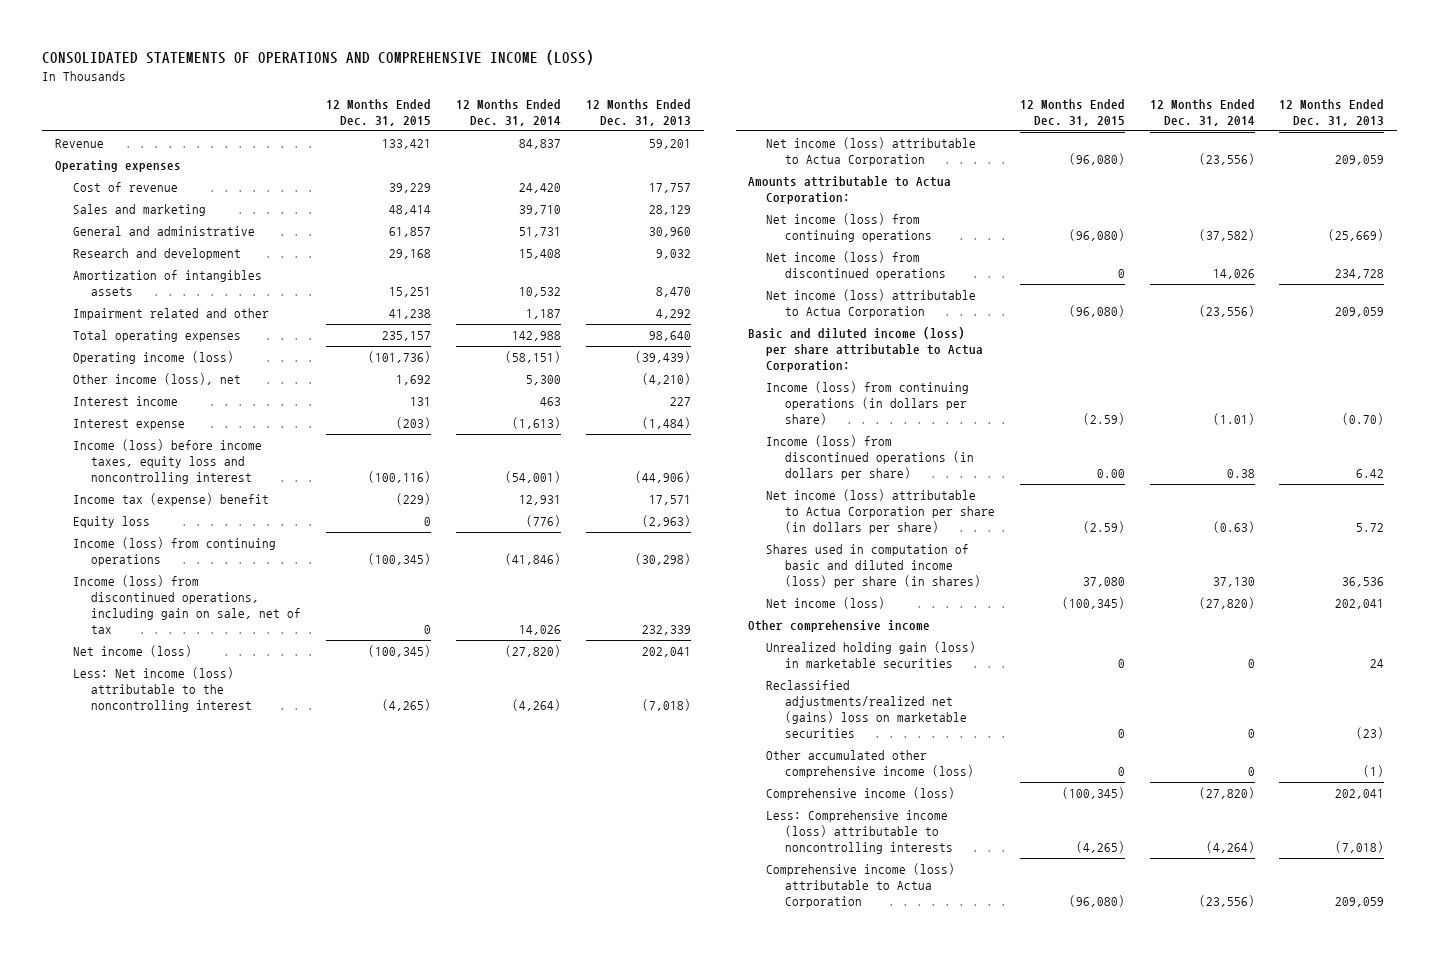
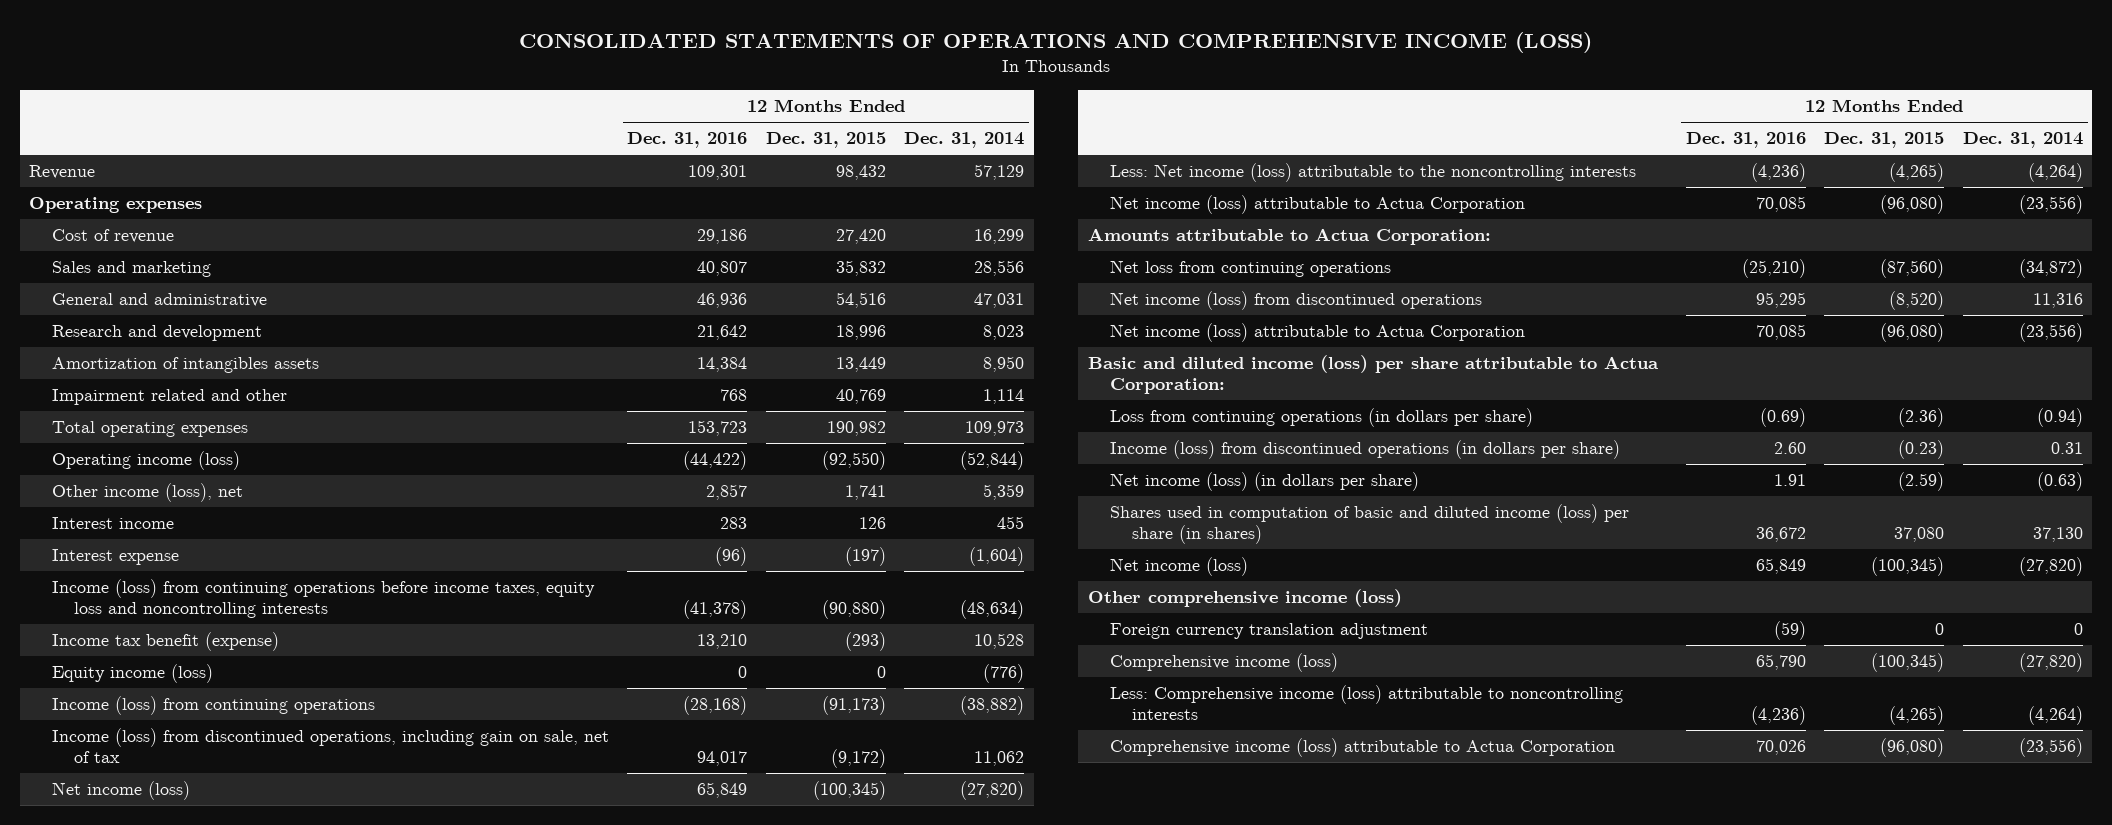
[586,98,692,126] 12 Months Ended Dec. 31, 2013 -> none
none -> [627,132,748,149] Dec. 31, 2016
[382,139,432,150] 133,421 -> [835,165,886,181] 98,432
[519,139,562,150] 84,837 -> [974,164,1025,181] 57,129
[389,183,432,194] 39,229 -> [835,229,886,245] 27,420
[519,183,562,194] 24,420 -> [974,229,1025,245] 16,299
[389,205,432,216] 48,414 -> [835,260,886,277] 35,832
[519,205,562,216] 39,710 -> [974,260,1025,277] 28,556
[389,227,432,238] 61,857 -> [835,292,886,309] 54,516
[519,227,562,238] 51,731 -> [974,293,1025,309] 47,031
[389,249,432,260] 29,168 -> [835,325,886,341] 18,996
[519,249,562,260] 15,408 -> [983,325,1025,341] 8,023
[389,286,432,297] 15,251 -> [835,357,886,373] 13,449
[519,286,562,297] 10,532 -> [983,356,1025,373] 8,950
[389,309,432,320] 41,238 -> [835,389,886,405] 40,769
[526,309,562,320] 1,187 -> [983,389,1025,405] 1,114
[382,331,432,342] 235,157 -> [826,421,886,437] 190,982
[512,331,562,342] 142,988 -> [965,421,1025,437] 109,973
[368,351,432,364] (101,736) -> [821,451,886,471] (92,550)
[505,351,562,364] (58,151) -> [960,451,1025,471] (52,844)
[396,375,432,386] 1,692 -> [844,485,886,501] 1,741
[526,375,562,386] 5,300 -> [983,484,1025,501] 5,359
[410,397,432,407] 131 -> [858,517,886,530] 126
[540,397,562,407] 463 -> [997,516,1025,530] 455
[396,417,432,430] (203) -> [844,547,886,567] (197)
[512,417,562,430] (1,613) -> [969,547,1025,567] (1,604)
[73,439,263,484] Income (loss) before income taxes, equity loss and noncontrolling interest -> [51,579,595,619] Income (loss) from continuing operations before income taxes, equity loss and noncontrolling interests
[368,470,432,483] (100,116) -> [821,600,886,620] (90,880)
[505,470,562,483] (54,001) -> [960,600,1025,620] (48,634)
[73,493,270,507] Income tax (expense) benefit -> [51,632,279,652] Income tax benefit (expense)
[396,493,432,506] (229) -> [844,632,886,652] (293)
[519,495,562,506] 12,931 -> [974,633,1025,650] 10,528
[73,516,151,529] Equity loss -> [51,664,213,684] Equity income (loss)
[368,552,432,565] (100,345) -> [821,696,886,716] (91,173)
[505,552,562,565] (41,846) -> [960,696,1025,716] (38,882)
[424,624,432,634] 0 -> [830,749,886,769] (9,172)
[519,624,562,635] 14,026 -> [974,751,1025,767] 11,062
[73,667,253,712] Less: Net income (loss) attributable to the noncontrolling interest -> [1110,163,1637,183] Less: Net income (loss) attributable to the noncontrolling interests
[766,213,932,242] Net income (loss) from continuing operations -> [1110,260,1392,278] Net loss from continuing operations
[1068,228,1125,241] (96,080) -> [1880,259,1945,279] (87,560)
[1198,228,1255,241] (37,582) -> [2018,259,2083,279] (34,872)
[1117,268,1125,278] 0 -> [1889,291,1945,311] (8,520)
[1212,268,1255,279] 14,026 -> [2032,293,2083,309] 11,316
[766,381,970,425] Income (loss) from continuing operations (in dollars per share) -> [1110,408,1534,428] Loss from continuing operations (in dollars per share)
[1082,412,1125,425] (2.59) -> [1898,408,1945,428] (2.36)
[1212,412,1255,425] (1.01) -> [2036,408,2083,428] (0.94)
[1096,468,1125,478] 0.00 -> [1898,440,1945,460] (0.23)
[1226,468,1255,478] 0.38 -> [2050,442,2083,455] 0.31
[766,489,995,534] Net income (loss) attributable to Actua Corporation per share (in dollars per share) -> [1110,472,1420,492] Net income (loss) (in dollars per share)
[766,641,977,668] Unrealized holding gain (loss) in marketable securities -> none
[766,680,967,738] Reclassified adjustments/realized net (gains) loss on marketable securities -> none
[766,750,974,778] Other accumulated other comprehensive income (loss) -> none
[748,620,931,633] Other comprehensive income -> [1087,589,1402,608] Other comprehensive income (loss)
none -> [1110,623,1429,640] Foreign currency translation adjustment

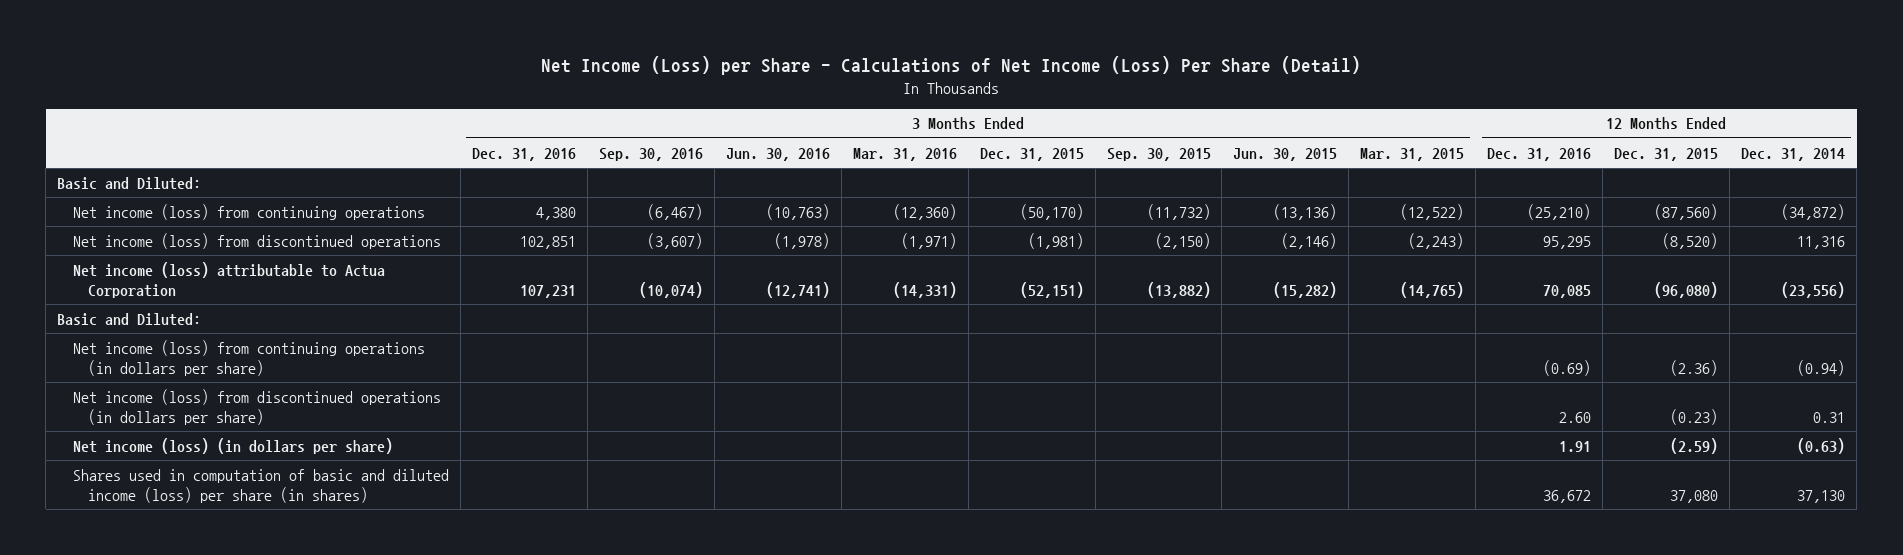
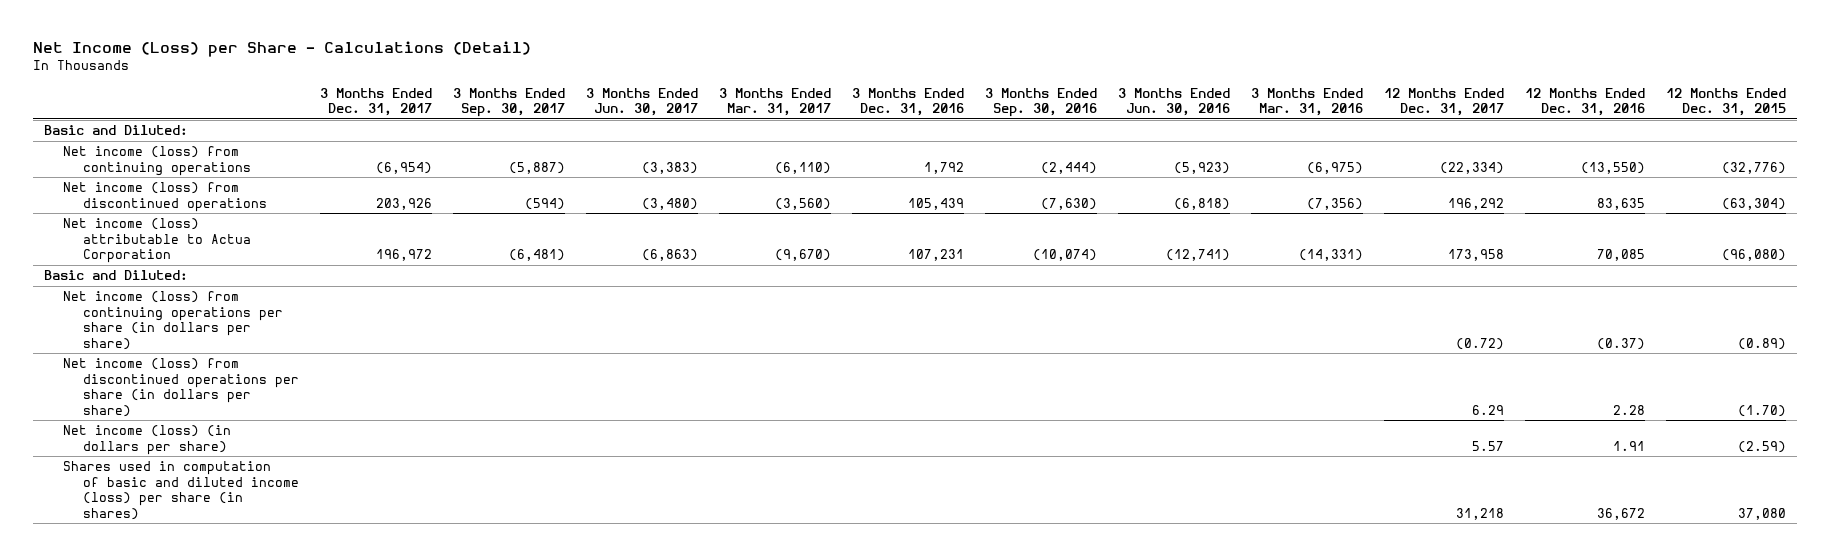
[541,55,1362,75] Net Income (Loss) per Share - Calculations of Net Income (Loss) Per Share (Detail) -> [33,40,532,57] Net Income (Loss) per Share - Calculations (Detail)
[979,147,1084,161] Dec. 31, 2015 -> none
[1106,147,1211,161] Sep. 30, 2015 -> none
[1233,147,1338,161] Jun. 30, 2015 -> none
[1360,147,1465,161] Mar. 31, 2015 -> none
[1741,147,1846,161] Dec. 31, 2014 -> none
none -> [319,87,432,117] 3 Months Ended Dec. 31, 2017
none -> [452,87,565,118] 3 Months Ended Sep. 30, 2017
none -> [585,87,698,117] 3 Months Ended Jun. 30, 2017
none -> [718,87,831,117] 3 Months Ended Mar. 31, 2017
none -> [1384,87,1505,117] 12 Months Ended Dec. 31, 2017
[535,206,576,220] 4,380 -> [923,161,964,174] 1,792
[646,203,703,220] (6,467) -> [1040,161,1097,174] (2,444)
[765,203,830,220] (10,763) -> [1174,161,1231,174] (5,923)
[892,203,957,220] (12,360) -> [1307,161,1364,174] (6,975)
[1527,203,1592,220] (25,210) -> [1581,161,1646,174] (13,550)
[1654,203,1719,220] (87,560) -> [1722,161,1787,174] (32,776)
[519,235,576,249] 102,851 -> [907,197,964,210] 105,439
[646,232,703,249] (3,607) -> [1040,197,1097,210] (7,630)
[773,232,830,249] (1,978) -> [1174,197,1231,210] (6,818)
[900,232,957,249] (1,971) -> [1307,197,1364,210] (7,356)
[1543,235,1592,249] 95,295 -> [1597,197,1646,210] 83,635
[1662,232,1719,249] (8,520) -> [1722,197,1787,210] (63,304)
[72,339,425,376] Net income (loss) from continuing operations (in dollars per share) -> [63,291,283,350] Net income (loss) from continuing operations per share (in dollars per share)
[1543,359,1592,376] (0.69) -> [1597,337,1646,350] (0.37)
[1670,359,1719,376] (2.36) -> [1738,337,1787,350] (0.89)
[72,388,441,425] Net income (loss) from discontinued operations (in dollars per share) -> [63,358,299,417] Net income (loss) from discontinued operations per share (in dollars per share)
[1559,411,1592,423] 2.60 -> [1613,404,1646,415] 2.28
[1670,408,1719,425] (0.23) -> [1738,404,1787,417] (1.70)

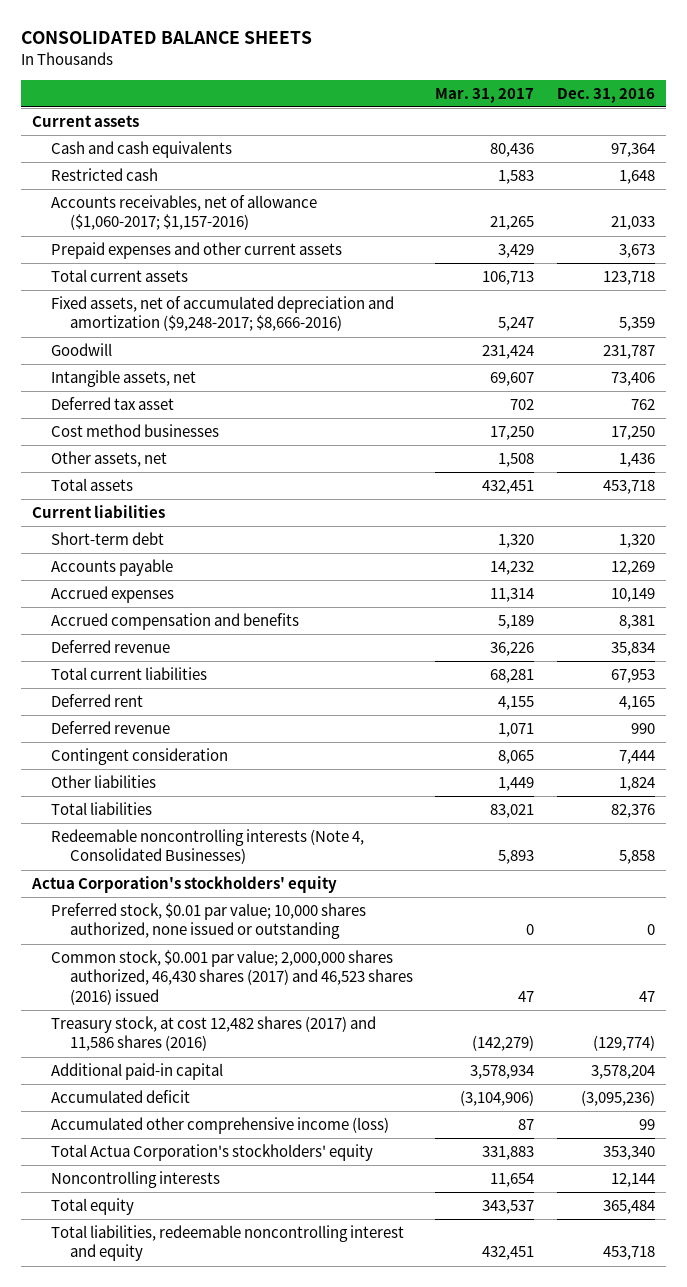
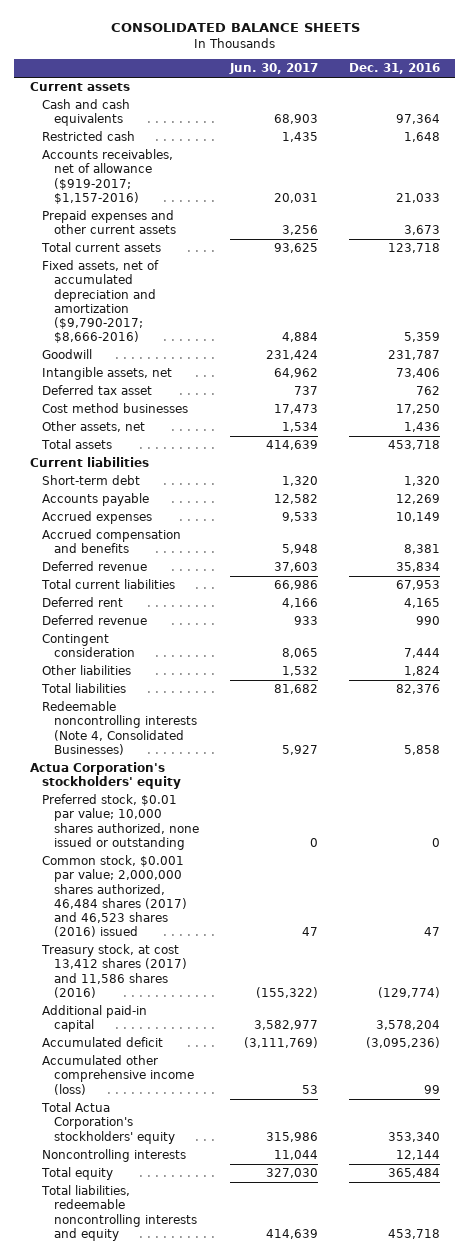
[435,87,535,103] Mar. 31, 2017 -> none
none -> [229,63,319,75] Jun. 30, 2017
[51,195,318,231] Accounts receivables, net of allowance ($1,060-2017; $1,157-2016) -> [42,149,174,204] Accounts receivables, net of allowance ($919-2017; $1,157-2016)
[51,296,395,332] Fixed assets, net of accumulated depreciation and amortization ($9,248-2017; $8,666-2016) -> [42,260,160,344] Fixed assets, net of accumulated depreciation and amortization ($9,790-2017; $8,666-2016)
[51,950,413,1005] Common stock, $0.001 par value; 2,000,000 shares authorized, 46,430 shares (2017) and 46,523 shares (2016) issued -> [42,855,188,938] Common stock, $0.001 par value; 2,000,000 shares authorized, 46,484 shares (2017) and 46,523 shares (2016) issued
[51,1016,377,1052] Treasury stock, at cost 12,482 shares (2017) and 11,586 shares (2016) -> [41,944,188,998] Treasury stock, at cost 13,412 shares (2017) and 11,586 shares (2016)
[51,1225,405,1262] Total liabilities, redeemable noncontrolling interest and equity -> [41,1185,198,1241] Total liabilities, redeemable noncontrolling interests and equity

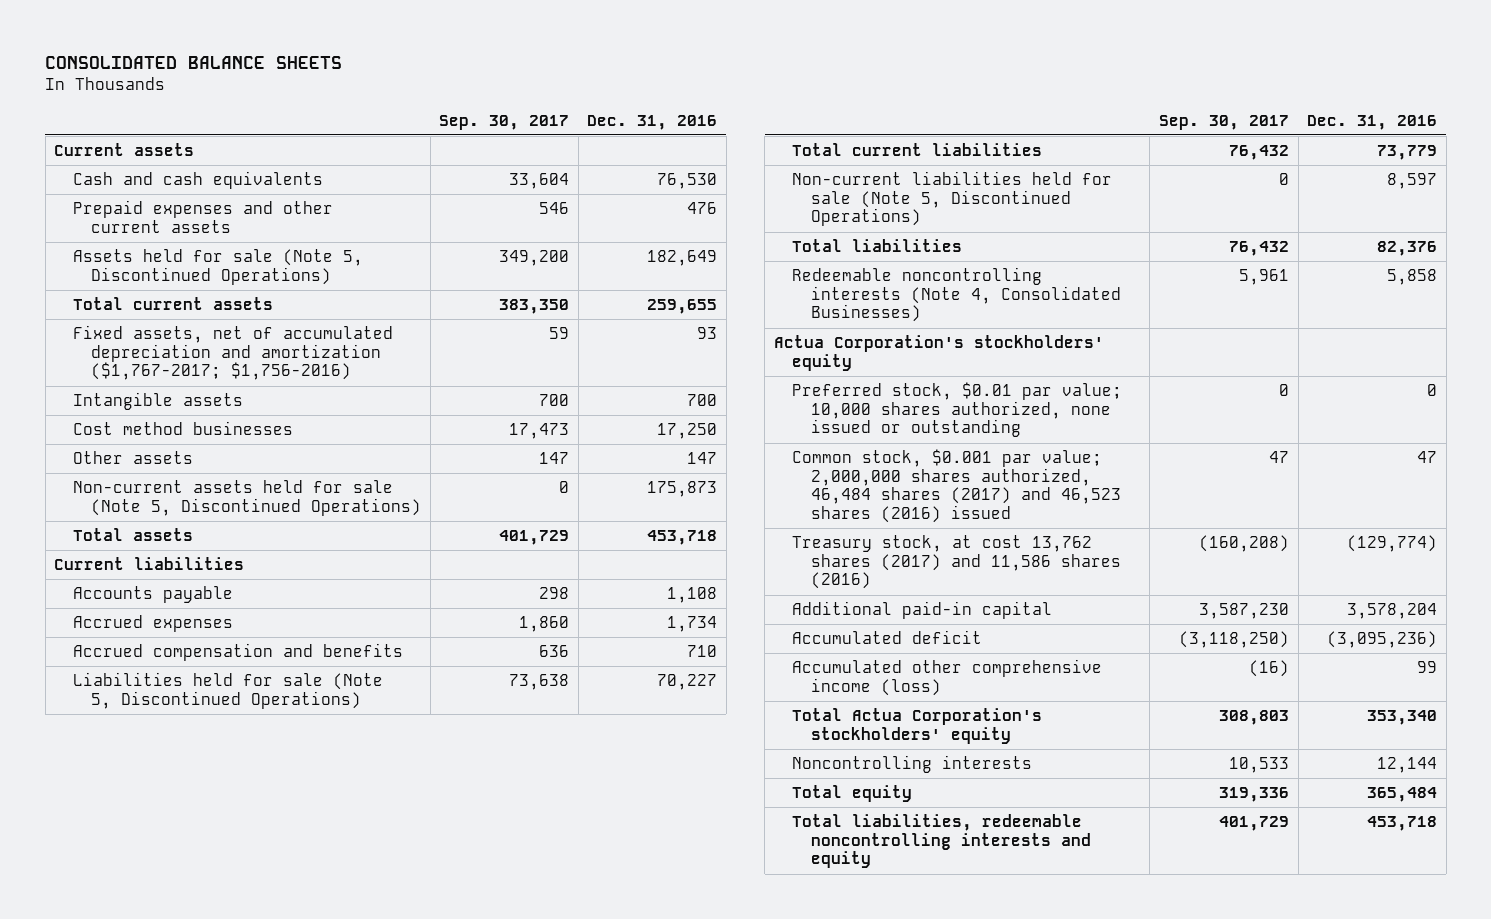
[229,63,319,75] Jun. 30, 2017 -> none
none -> [439,114,570,130] Sep. 30, 2017
[42,131,136,142] Restricted cash -> none
[42,149,174,204] Accounts receivables, net of allowance ($919-2017; $1,157-2016) -> none
[42,349,93,360] Goodwill -> none
[42,385,153,396] Deferred tax asset -> none
[395,114,440,125] 97,364 -> [657,173,718,190] 76,530
[403,225,440,236] 3,673 -> [687,202,718,215] 476
none -> [72,249,363,285] Assets held for sale (Note 5, Discontinued Operations)
[387,243,440,254] 123,718 -> [647,299,718,315] 259,655
[42,260,160,344] Fixed assets, net of accumulated depreciation and amortization ($9,790-2017; $8,666-2016) -> [72,325,393,381] Fixed assets, net of accumulated depreciation and amortization ($1,767-2017; $1,756-2016)
[403,332,440,343] 5,359 -> [697,327,718,340] 93
[42,367,173,381] Intangible assets, net -> [72,392,243,411] Intangible assets
[395,368,440,379] 73,406 -> [687,394,718,407] 700
[42,421,146,433] Other assets, net -> [72,451,193,465] Other assets
[403,422,440,433] 1,436 -> [687,452,718,465] 147
none -> [72,480,422,516] Non-current assets held for sale (Note 5, Discontinued Operations)
[42,475,141,486] Short-term debt -> none
[42,561,148,572] Deferred revenue -> none
[42,597,124,608] Deferred rent -> none
[42,615,148,626] Deferred revenue -> none
[42,634,136,658] Contingent consideration -> none
[42,665,132,676] Other liabilities -> none
[395,494,440,505] 12,269 -> [667,587,718,604] 1,108
[395,512,440,523] 10,149 -> [667,616,718,633] 1,734
[403,544,440,555] 8,381 -> [687,645,718,658] 710
none -> [72,672,383,709] Liabilities held for sale (Note 5, Discontinued Operations)
[395,580,440,591] 67,953 -> [1377,145,1438,161] 73,779
none -> [792,171,1113,227] Non-current liabilities held for sale (Note 5, Discontinued Operations)
[41,944,188,998] Treasury stock, at cost 13,412 shares (2017) and 11,586 shares (2016) -> [792,535,1121,590] Treasury stock, at cost 13,762 shares (2017) and 11,586 shares (2016)

